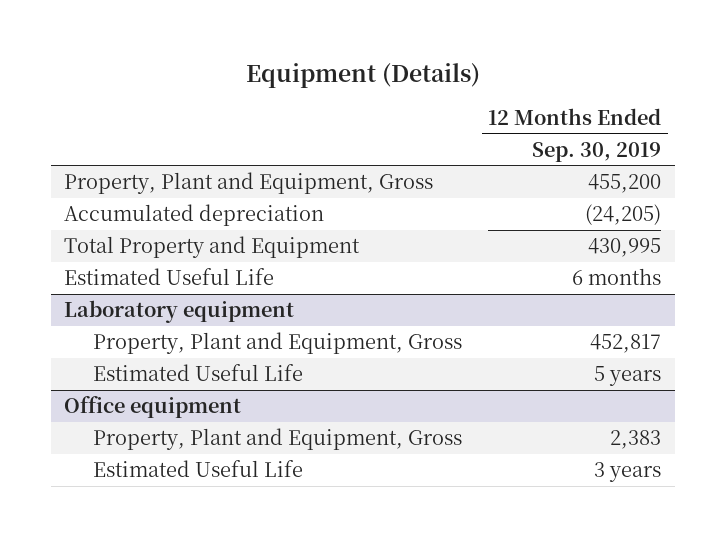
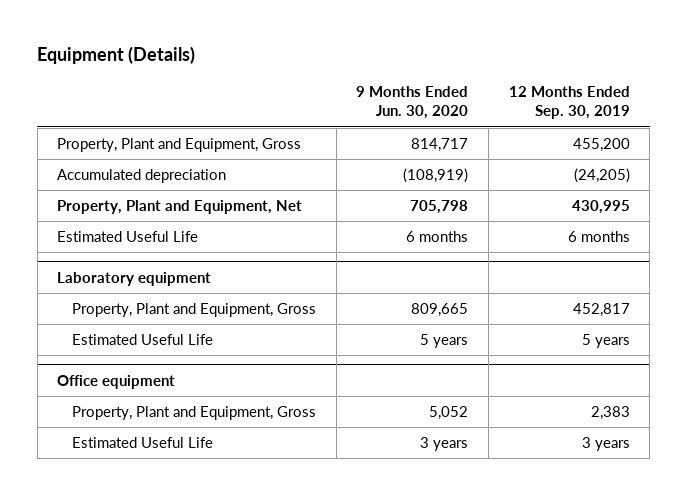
none -> [356,85,469,120] 9 Months Ended Jun. 30, 2020
[63,236,360,259] Total Property and Equipment -> [57,200,303,215] Property, Plant and Equipment, Net

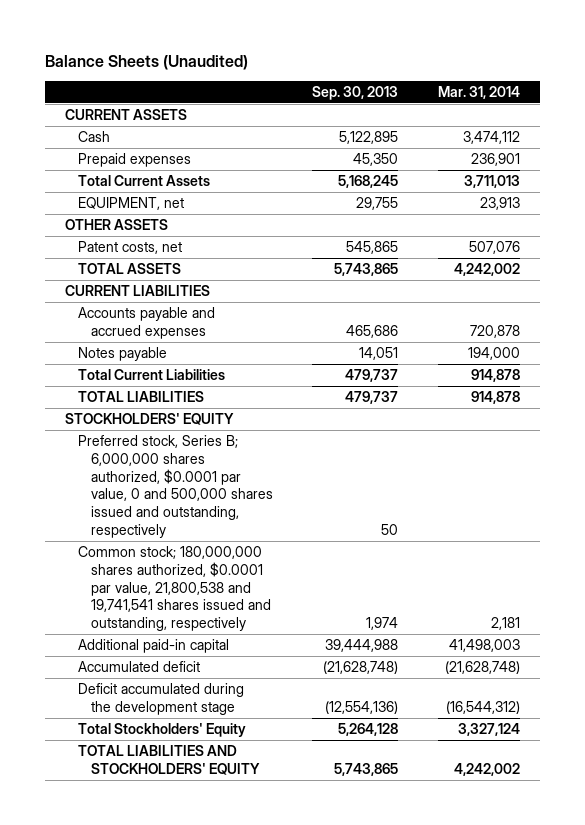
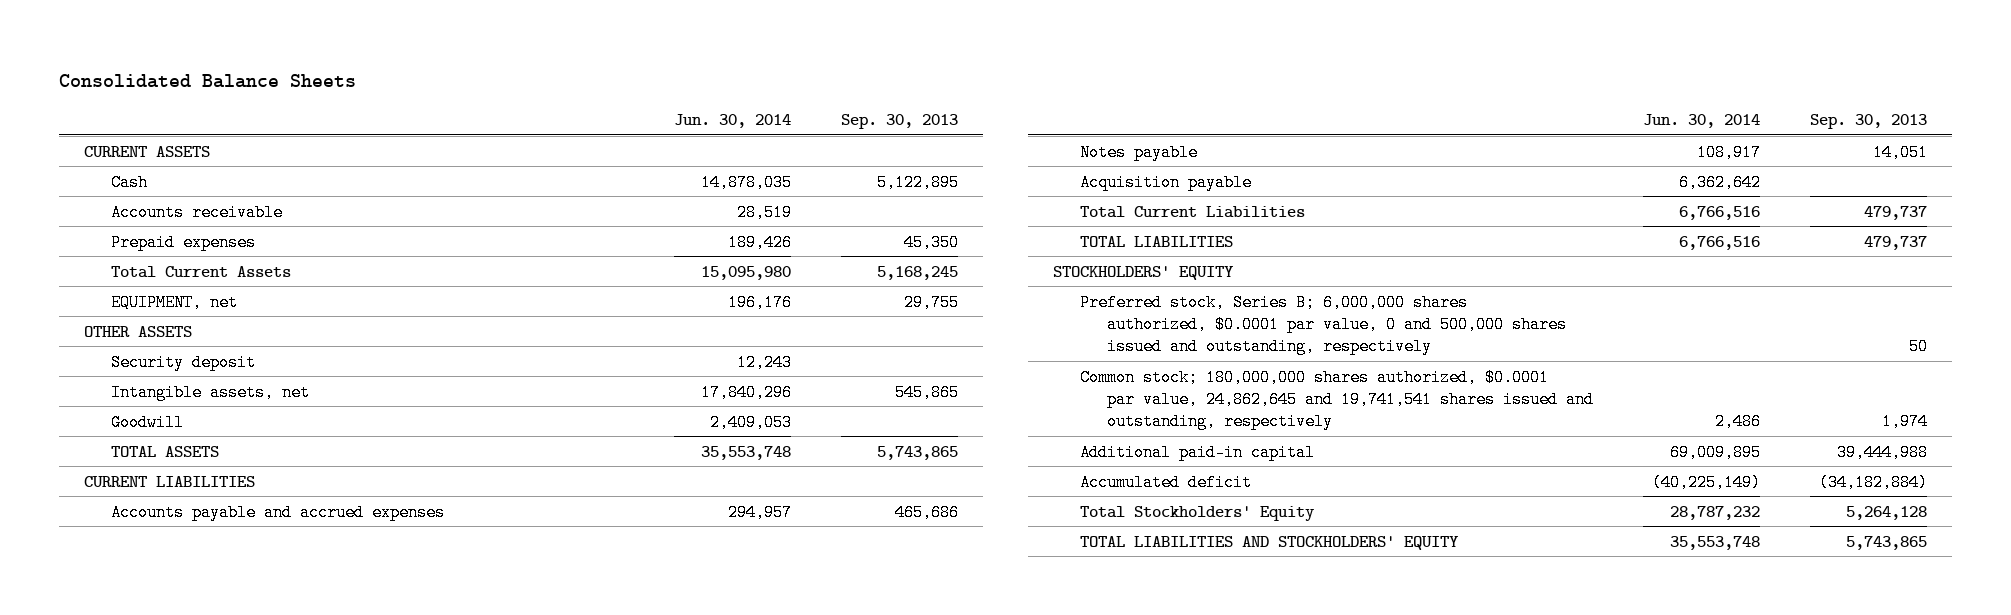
[44,54,248,70] Balance Sheets (Unaudited) -> [58,73,356,88] Consolidated Balance Sheets
[437,86,520,100] Mar. 31, 2014 -> none
none -> [674,114,792,129] Jun. 30, 2014
none -> [111,203,284,221] Accounts receivable
none -> [111,353,257,371] Security deposit
[77,241,182,255] Patent costs, net -> [111,383,311,401] Intangible assets, net
none -> [111,413,185,431] Goodwill
none -> [1079,173,1252,191] Acquisition payable
[77,546,271,632] Common stock; 180,000,000 shares authorized, $0.0001 par value, 21,800,538 and 19,741,541 shares issued and outstanding, respectively -> [1079,368,1595,431] Common stock; 180,000,000 shares authorized, $0.0001 par value, 24,862,645 and 19,741,541 shares issued and outstanding, respectively
[77,683,244,715] Deficit accumulated during the development stage -> none
[323,661,399,675] (21,628,748) -> [1818,473,1928,491] (34,182,884)

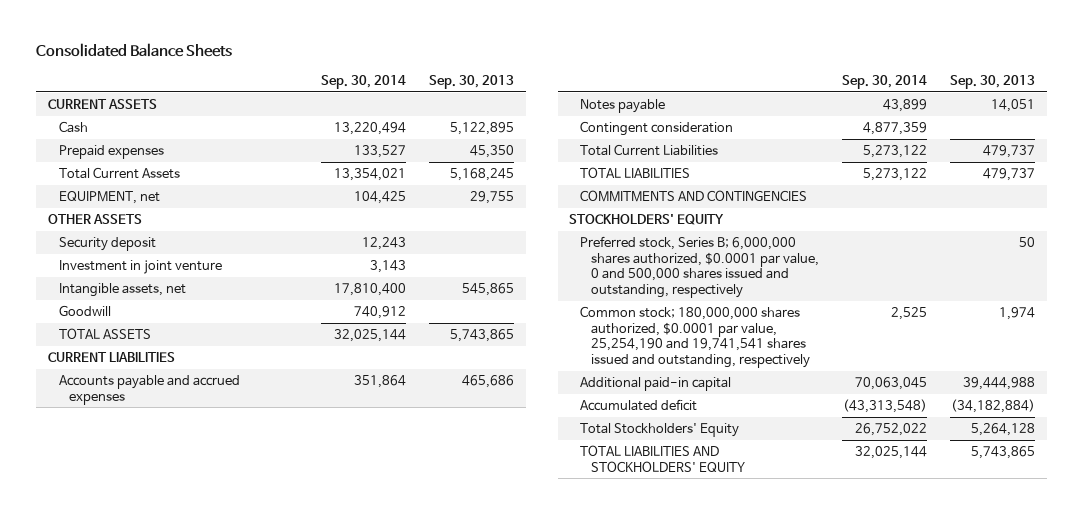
[674,114,792,129] Jun. 30, 2014 -> none
none -> [320,75,406,90] Sep. 30, 2014
[111,203,284,221] Accounts receivable -> none
none -> [58,260,222,275] Investment in joint venture
[1079,173,1252,191] Acquisition payable -> [580,121,734,137] Contingent consideration
none -> [580,190,808,203] COMMITMENTS AND CONTINGENCIES
[1079,368,1595,431] Common stock; 180,000,000 shares authorized, $0.0001 par value, 24,862,645 and 19,741,541 shares issued and outstanding, respectively -> [580,306,810,369] Common stock; 180,000,000 shares authorized, $0.0001 par value, 25,254,190 and 19,741,541 shares issued and outstanding, respectively

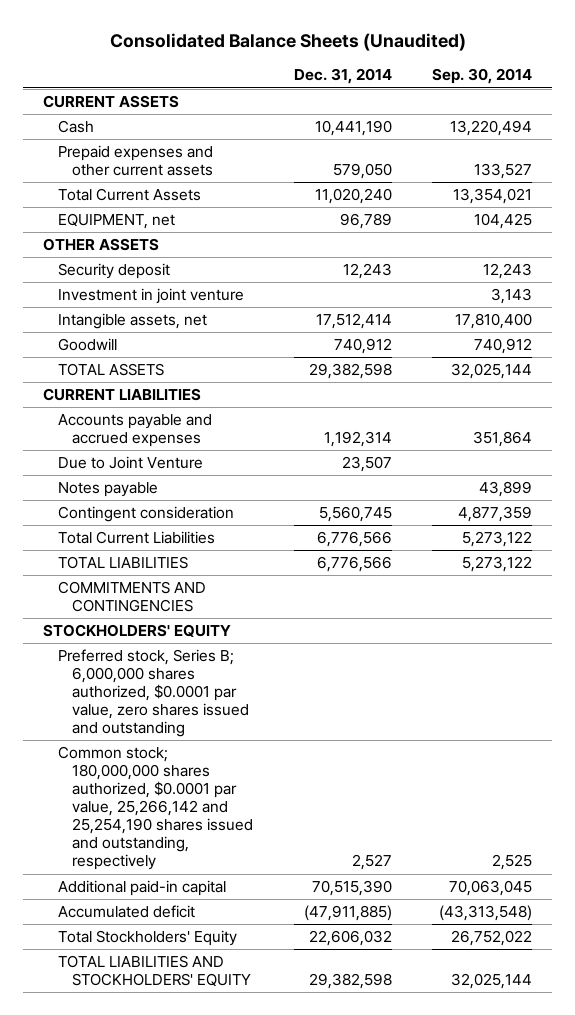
[36,43,233,58] Consolidated Balance Sheets -> [109,32,466,51] Consolidated Balance Sheets (Unaudited)
[428,75,514,90] Sep. 30, 2013 -> none
none -> [293,68,392,85] Dec. 31, 2014
[58,145,164,160] Prepaid expenses -> [57,145,214,177] Prepaid expenses and other current assets
none -> [57,456,203,470] Due to Joint Venture
[580,236,819,299] Preferred stock, Series B; 6,000,000 shares authorized, $0.0001 par value, 0 and 500,000 shares issued and outstanding, respectively -> [57,649,250,738] Preferred stock, Series B; 6,000,000 shares authorized, $0.0001 par value, zero shares issued and outstanding
[580,306,810,369] Common stock; 180,000,000 shares authorized, $0.0001 par value, 25,254,190 and 19,741,541 shares issued and outstanding, respectively -> [57,746,254,871] Common stock; 180,000,000 shares authorized, $0.0001 par value, 25,266,142 and 25,254,190 shares issued and outstanding, respectively

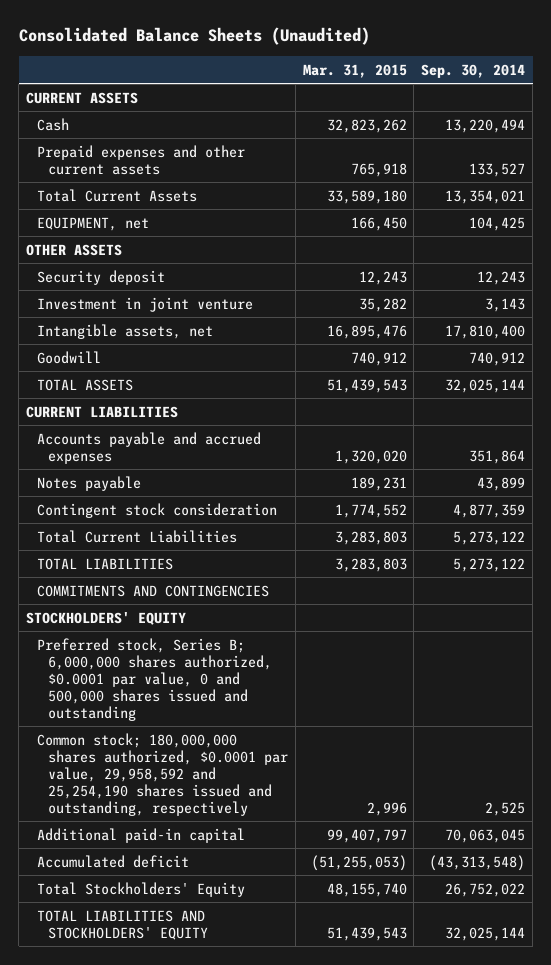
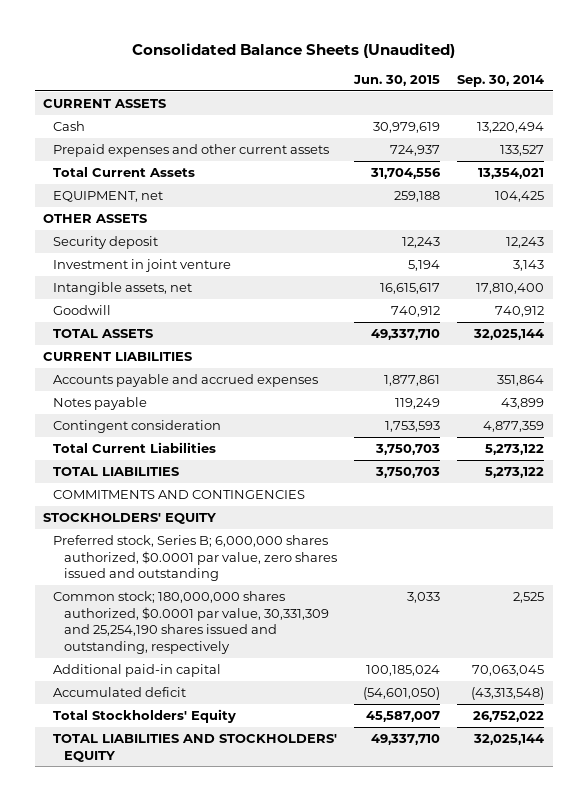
[302,63,407,78] Mar. 31, 2015 -> none
none -> [353,75,441,87] Jun. 30, 2015
[37,502,278,518] Contingent stock consideration -> [53,419,222,433] Contingent consideration
[37,637,272,721] Preferred stock, Series B; 6,000,000 shares authorized, $0.0001 par value, 0 and 500,000 shares issued and outstanding -> [53,534,337,582] Preferred stock, Series B; 6,000,000 shares authorized, $0.0001 par value, zero shares issued and outstanding
[37,732,288,816] Common stock; 180,000,000 shares authorized, $0.0001 par value, 29,958,592 and 25,254,190 shares issued and outstanding, respectively -> [53,590,329,654] Common stock; 180,000,000 shares authorized, $0.0001 par value, 30,331,309 and 25,254,190 shares issued and outstanding, respectively

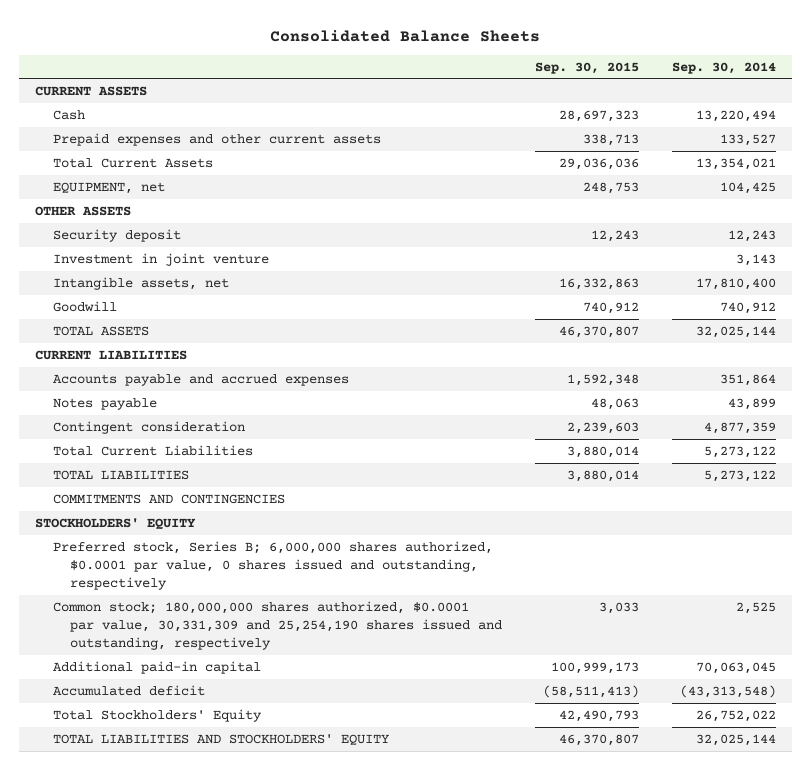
[131,42,455,58] Consolidated Balance Sheets (Unaudited) -> [270,29,541,42] Consolidated Balance Sheets
[353,75,441,87] Jun. 30, 2015 -> none
none -> [535,61,640,74] Sep. 30, 2015
[53,534,337,582] Preferred stock, Series B; 6,000,000 shares authorized, $0.0001 par value, zero shares issued and outstanding -> [52,540,493,591] Preferred stock, Series B; 6,000,000 shares authorized, $0.0001 par value, 0 shares issued and outstanding, respectively

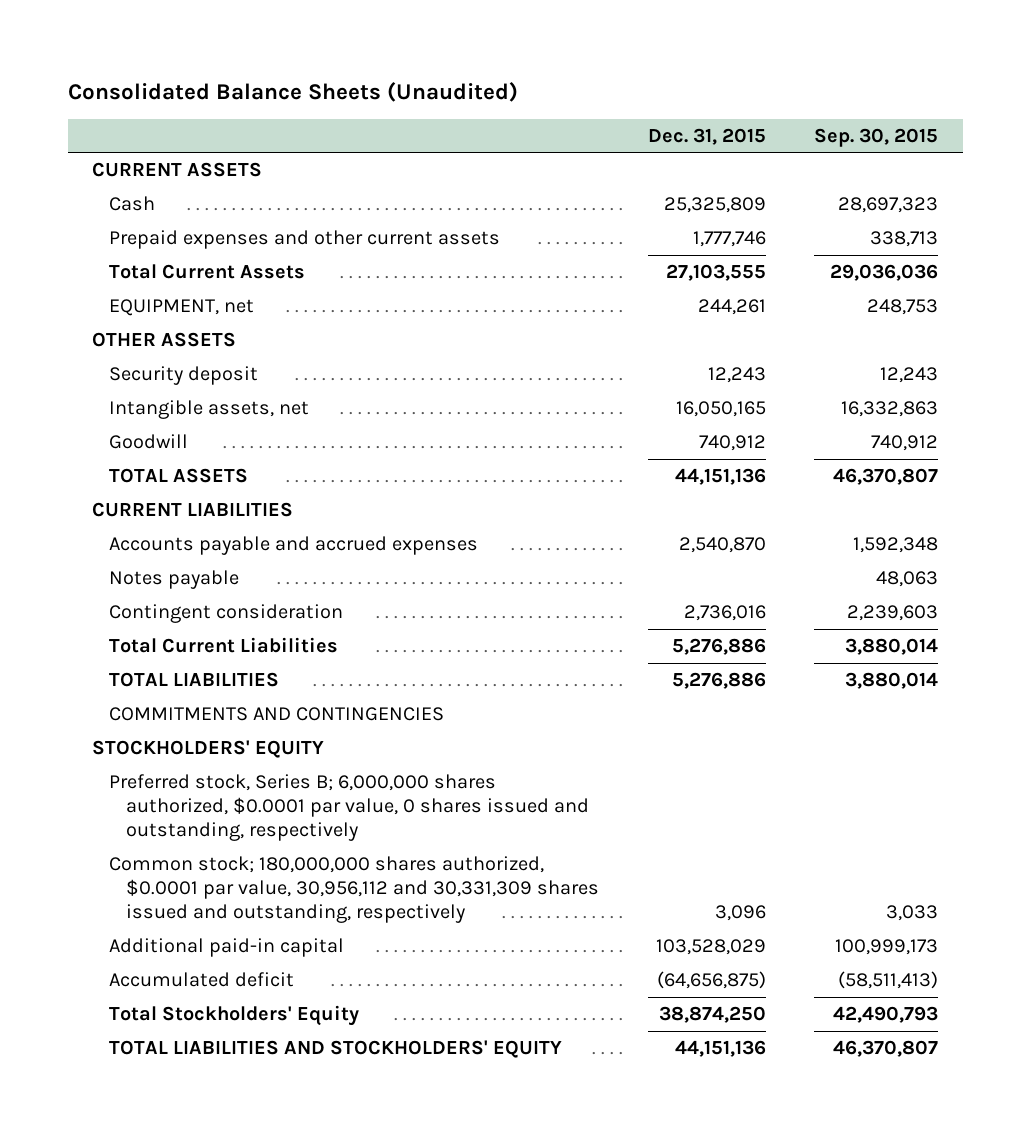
[270,29,541,42] Consolidated Balance Sheets -> [68,81,519,102] Consolidated Balance Sheets (Unaudited)
[671,61,776,74] Sep. 30, 2014 -> none
none -> [647,127,766,145] Dec. 31, 2015
[52,252,269,266] Investment in joint venture -> none
[52,600,503,651] Common stock; 180,000,000 shares authorized, $0.0001 par value, 30,331,309 and 25,254,190 shares issued and outstanding, respectively -> [109,856,600,924] Common stock; 180,000,000 shares authorized, $0.0001 par value, 30,956,112 and 30,331,309 shares issued and outstanding, respectively

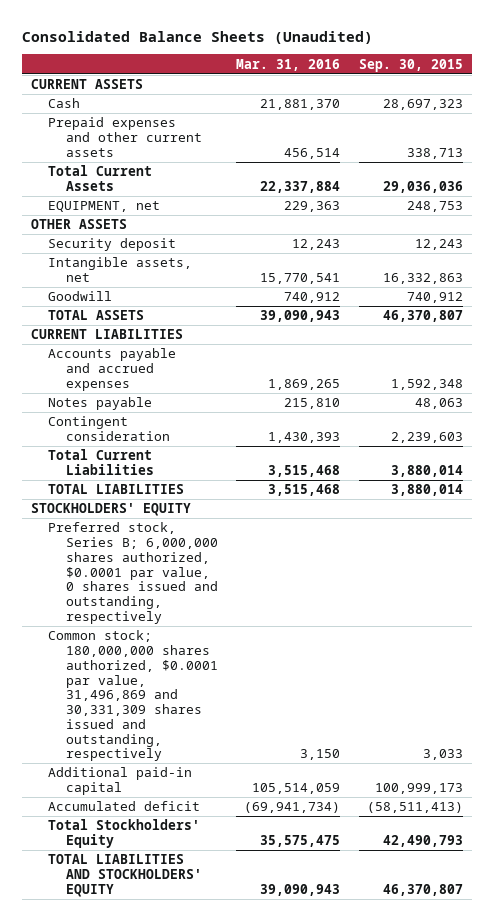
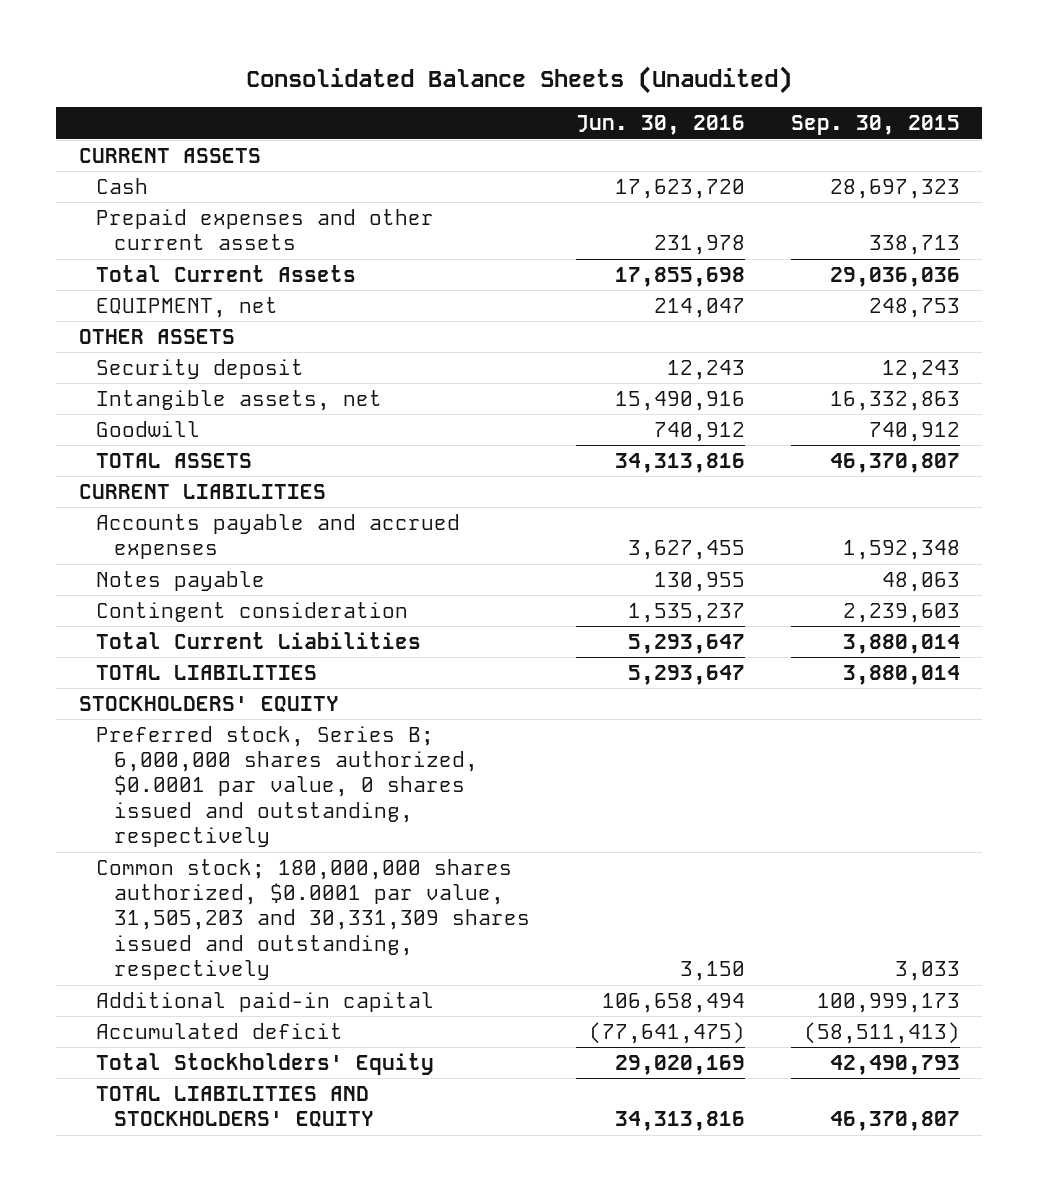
[236,58,341,71] Mar. 31, 2016 -> none
none -> [576,115,746,136] Jun. 30, 2016
[48,630,218,762] Common stock; 180,000,000 shares authorized, $0.0001 par value, 31,496,869 and 30,331,309 shares issued and outstanding, respectively -> [96,858,531,981] Common stock; 180,000,000 shares authorized, $0.0001 par value, 31,505,203 and 30,331,309 shares issued and outstanding, respectively

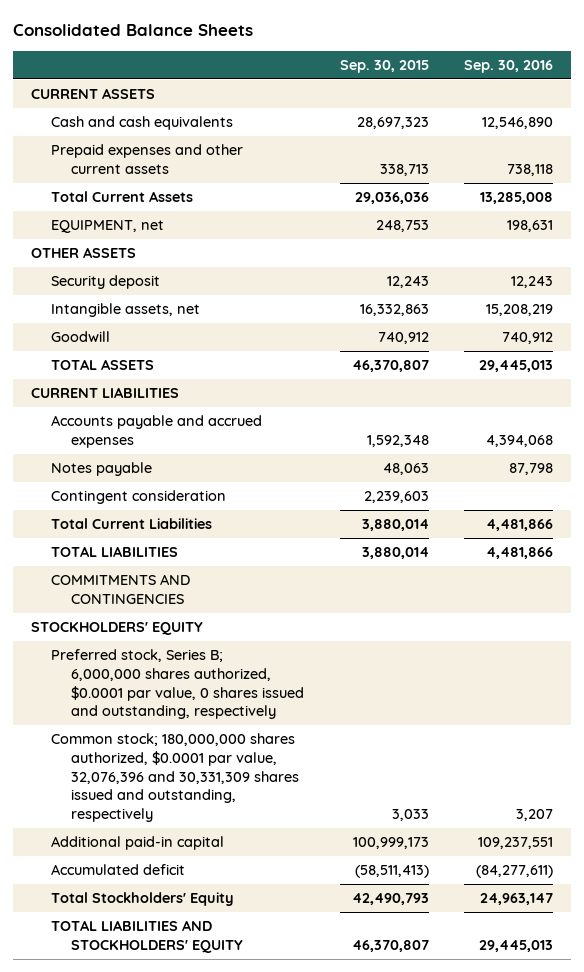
[246,66,793,95] Consolidated Balance Sheets (Unaudited) -> [13,23,254,36] Consolidated Balance Sheets
[576,115,746,136] Jun. 30, 2016 -> none
none -> [464,59,554,73] Sep. 30, 2016
[96,177,149,194] Cash -> [50,116,233,131] Cash and cash equivalents
none -> [50,574,190,604] COMMITMENTS AND CONTINGENCIES
[96,858,531,981] Common stock; 180,000,000 shares authorized, $0.0001 par value, 31,505,203 and 30,331,309 shares issued and outstanding, respectively -> [50,733,300,823] Common stock; 180,000,000 shares authorized, $0.0001 par value, 32,076,396 and 30,331,309 shares issued and outstanding, respectively

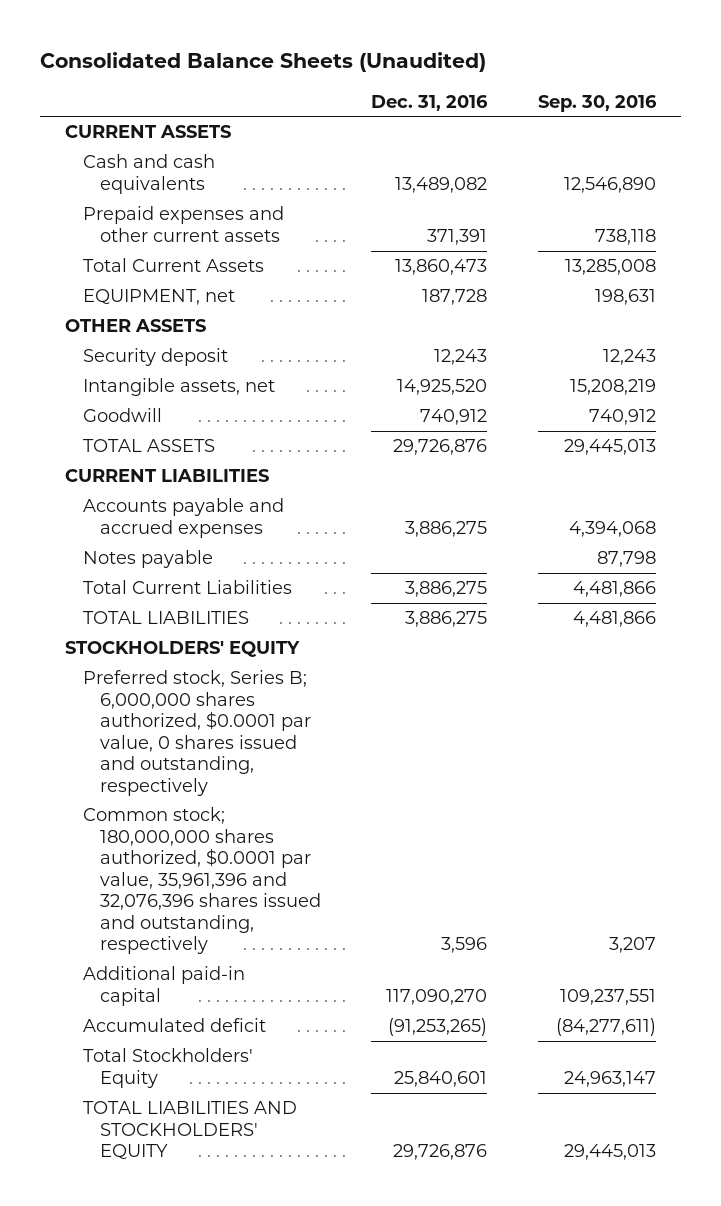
[13,23,254,36] Consolidated Balance Sheets -> [40,52,487,73] Consolidated Balance Sheets (Unaudited)
[339,59,429,73] Sep. 30, 2015 -> none
none -> [371,94,489,111] Dec. 31, 2016
[50,490,226,505] Contingent consideration -> none
[50,574,190,604] COMMITMENTS AND CONTINGENCIES -> none
[50,733,300,823] Common stock; 180,000,000 shares authorized, $0.0001 par value, 32,076,396 and 30,331,309 shares issued and outstanding, respectively -> [82,807,322,954] Common stock; 180,000,000 shares authorized, $0.0001 par value, 35,961,396 and 32,076,396 shares issued and outstanding, respectively

